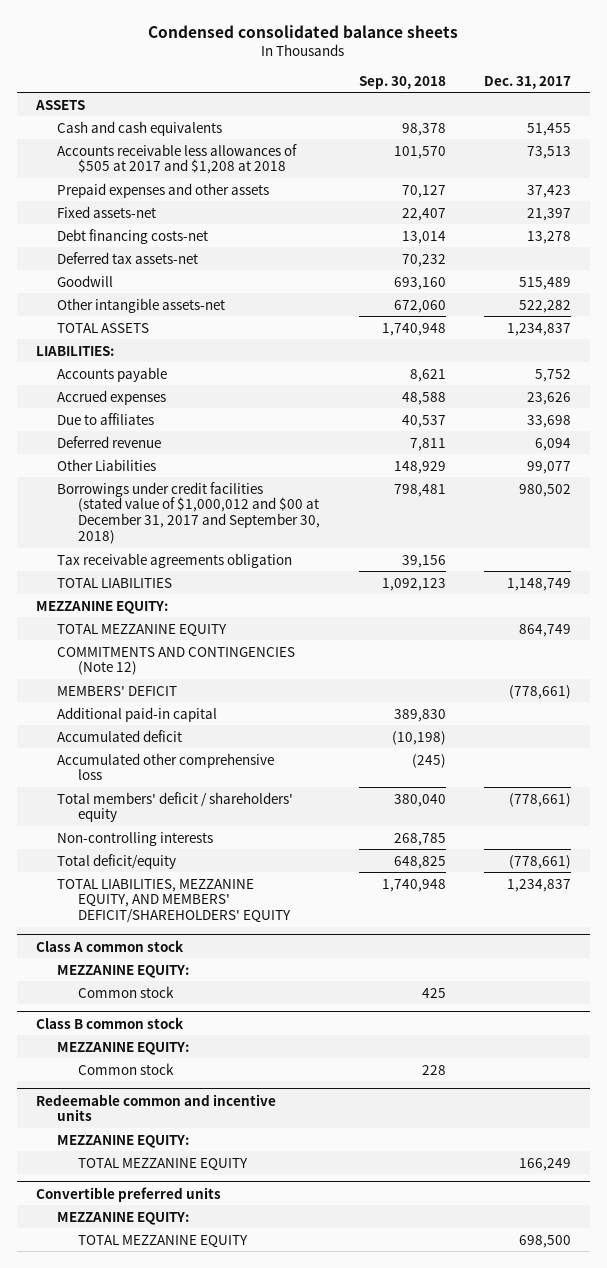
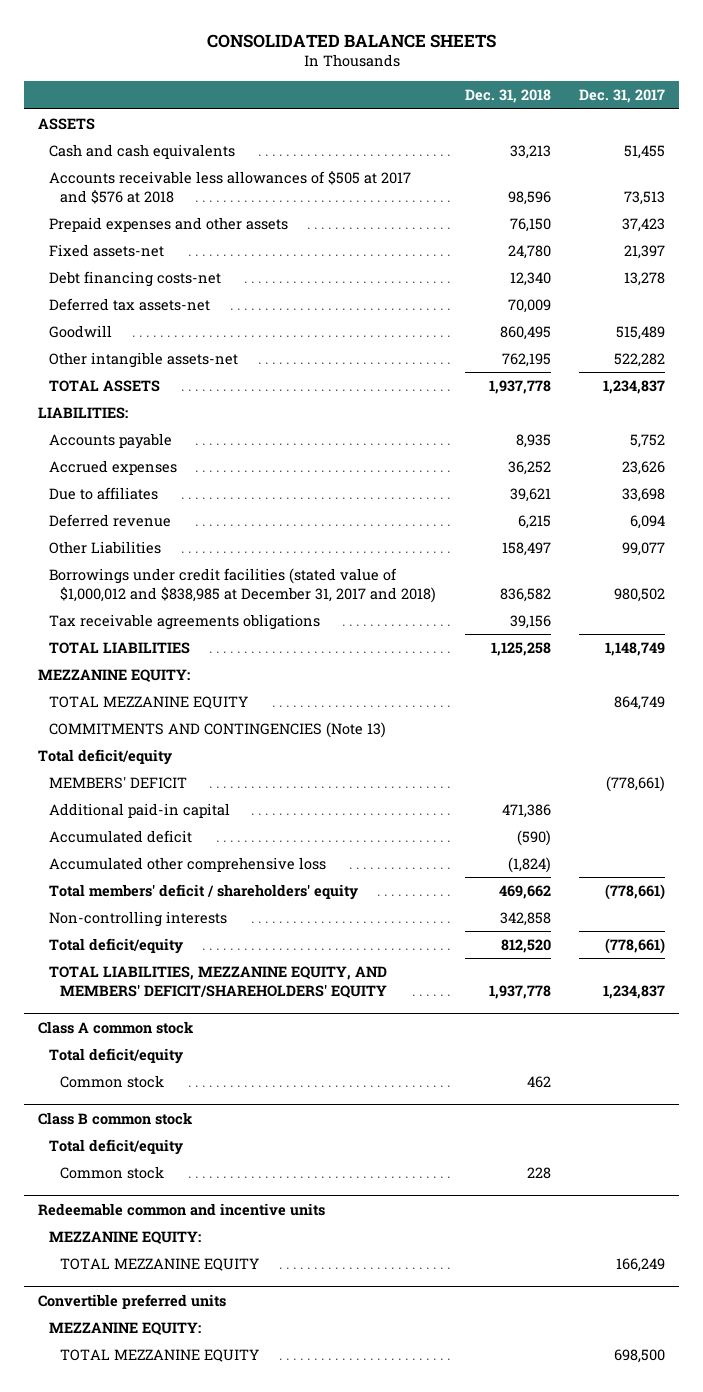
[148,24,459,38] Condensed consolidated balance sheets -> [206,33,496,48] CONSOLIDATED BALANCE SHEETS
[358,75,446,89] Sep. 30, 2018 -> none
none -> [464,89,551,104] Dec. 31, 2018
[57,143,298,175] Accounts receivable less allowances of $505 at 2017 and $1,208 at 2018 -> [49,171,412,205] Accounts receivable less allowances of $505 at 2017 and $576 at 2018
[57,481,321,545] Borrowings under credit facilities (stated value of $1,000,012 and $00 at December 31, 2017 and September 30, 2018) -> [49,568,437,604] Borrowings under credit facilities (stated value of $1,000,012 and $838,985 at December 31, 2017 and 2018)
[57,552,293,568] Tax receivable agreements obligation -> [49,614,321,631] Tax receivable agreements obligations
[57,646,296,676] COMMITMENTS AND CONTINGENCIES (Note 12) -> [49,722,387,739] COMMITMENTS AND CONTINGENCIES (Note 13)
none -> [37,749,172,766] Total deficit/equity
[57,964,190,978] MEZZANINE EQUITY: -> none
none -> [49,1048,184,1065] Total deficit/equity
[57,1041,190,1055] MEZZANINE EQUITY: -> none
none -> [49,1139,184,1156] Total deficit/equity

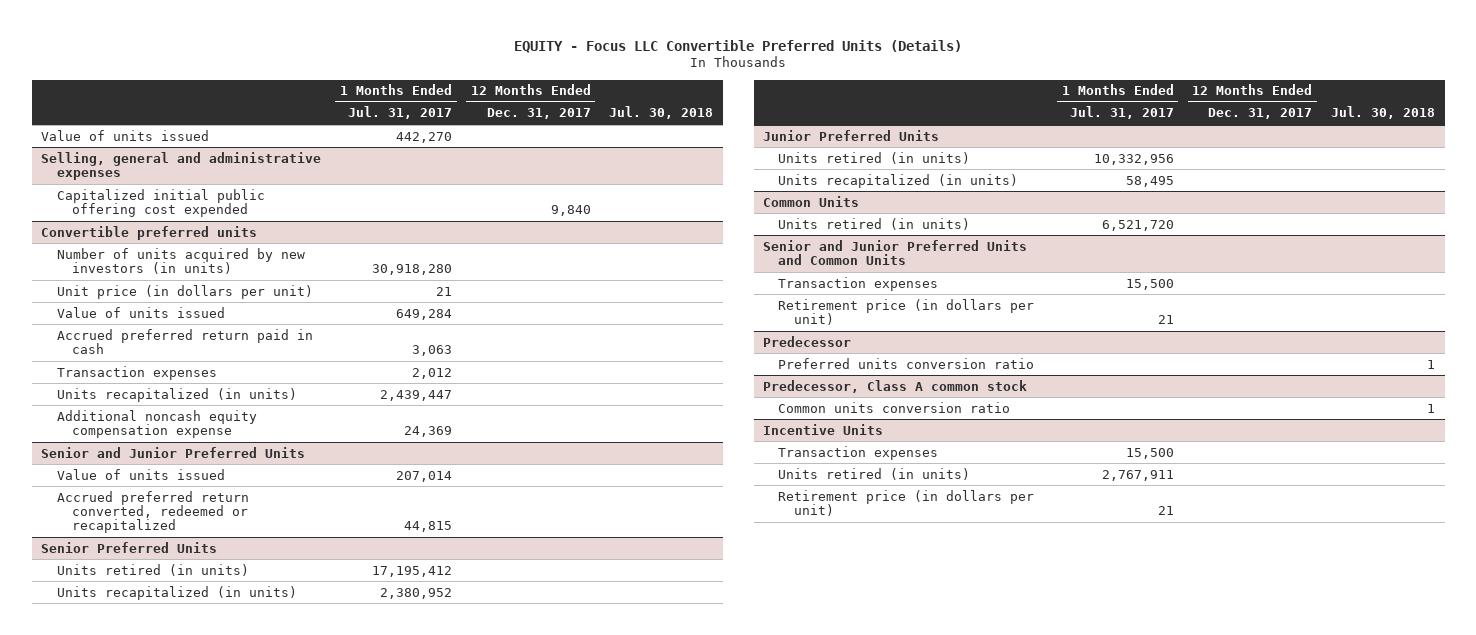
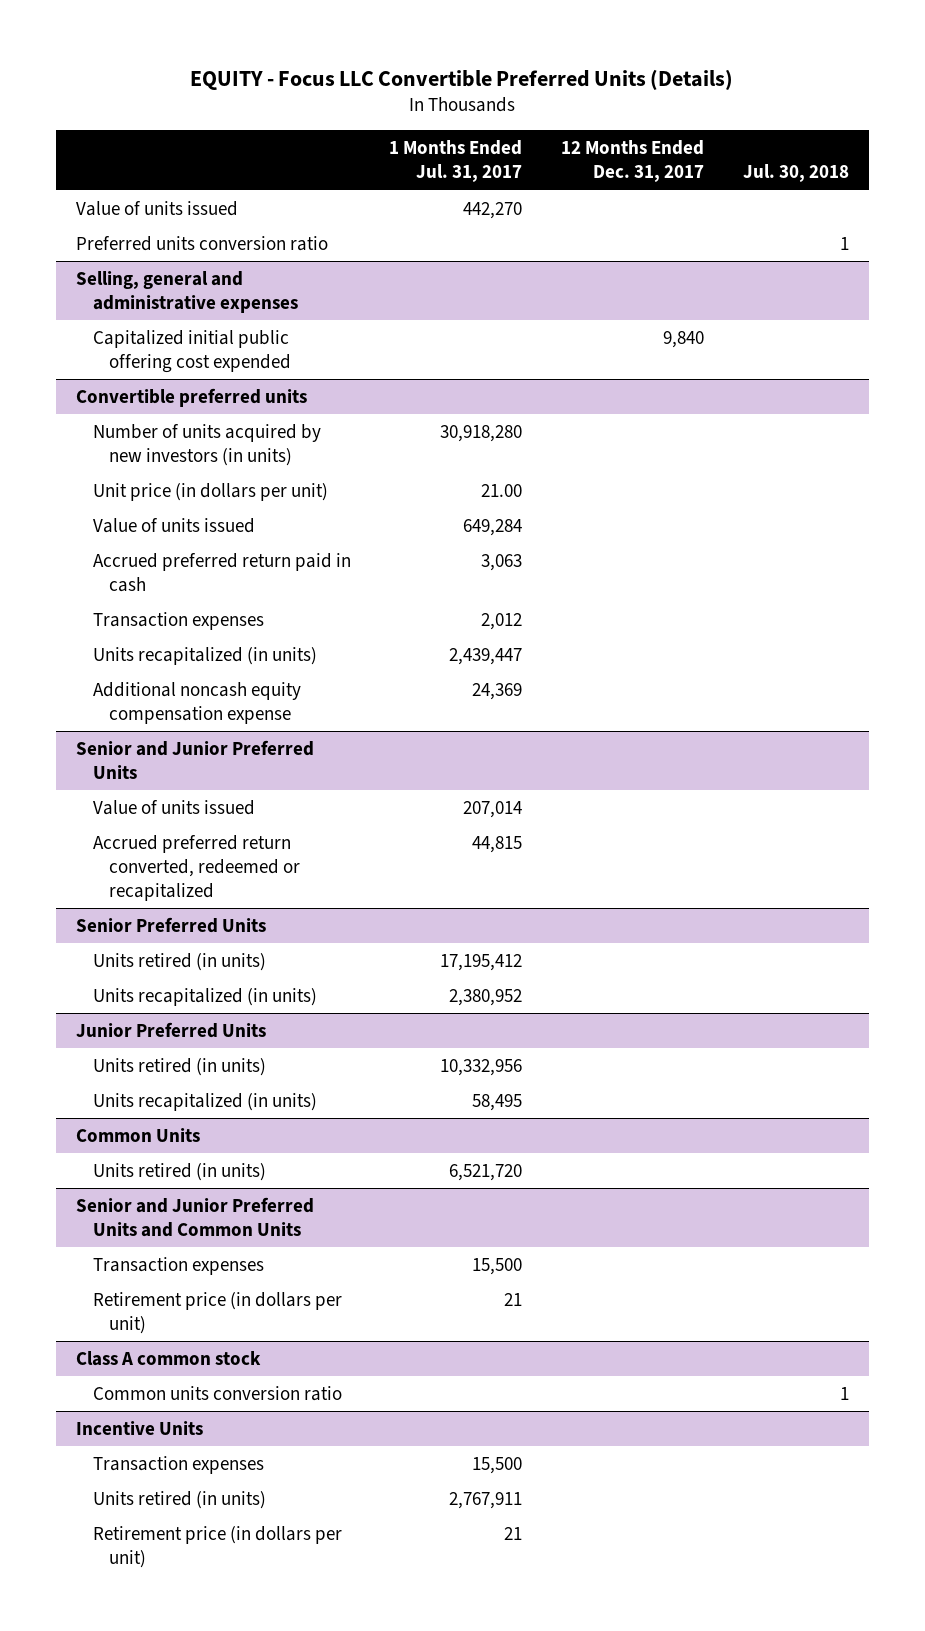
none -> [75,235,328,251] Preferred units conversion ratio
[435,286,452,296] 21 -> [481,483,523,497] 21.00
[762,335,851,347] Predecessor -> none
[778,357,1035,369] Preferred units conversion ratio -> none
[762,379,1027,393] Predecessor, Class A common stock -> [75,1350,261,1366] Class A common stock

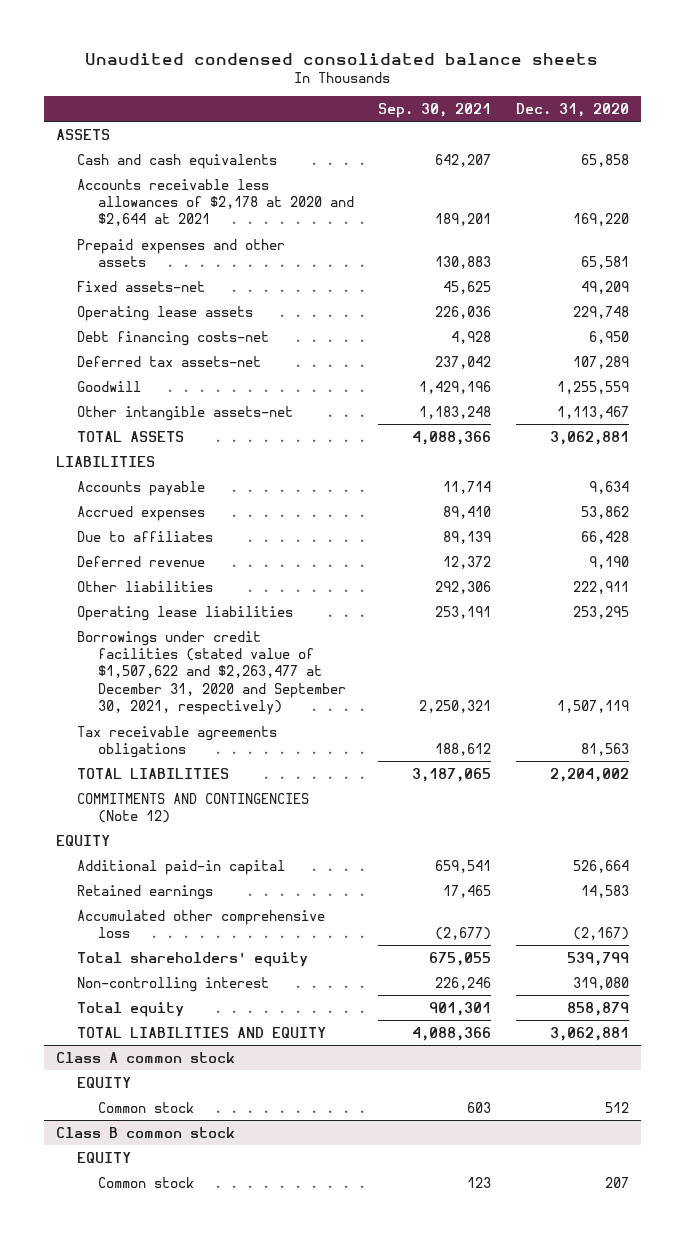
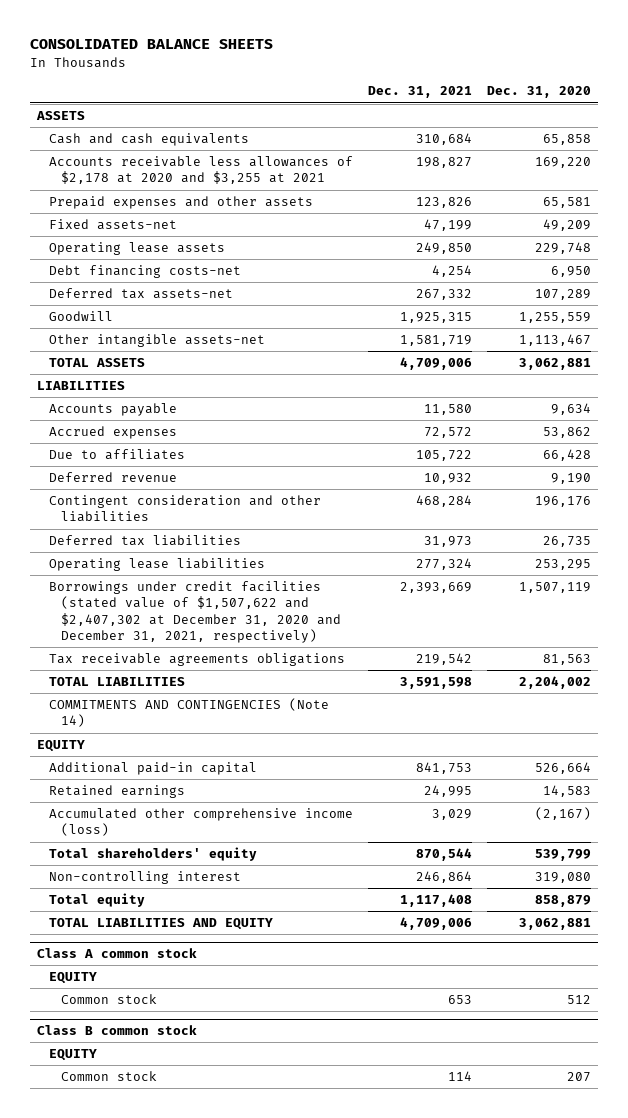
[85,52,599,65] Unaudited condensed consolidated balance sheets -> [29,39,273,50] CONSOLIDATED BALANCE SHEETS
[378,102,492,118] Sep. 30, 2021 -> none
none -> [367,86,472,99] Dec. 31, 2021
[76,178,354,227] Accounts receivable less allowances of $2,178 at 2020 and $2,644 at 2021 -> [48,156,353,185] Accounts receivable less allowances of $2,178 at 2020 and $3,255 at 2021
[76,580,213,592] Other liabilities -> none
none -> [48,495,321,523] Contingent consideration and other liabilities
none -> [48,535,241,547] Deferred tax liabilities
[76,630,346,716] Borrowings under credit facilities (stated value of $1,507,622 and $2,263,477 at December 31, 2020 and September 30, 2021, respectively) -> [48,581,341,644] Borrowings under credit facilities (stated value of $1,507,622 and $2,407,302 at December 31, 2020 and December 31, 2021, respectively)
[76,792,309,823] COMMITMENTS AND CONTINGENCIES (Note 12) -> [48,698,329,728] COMMITMENTS AND CONTINGENCIES (Note 14)
[76,909,325,938] Accumulated other comprehensive loss -> [48,808,353,837] Accumulated other comprehensive income (loss)

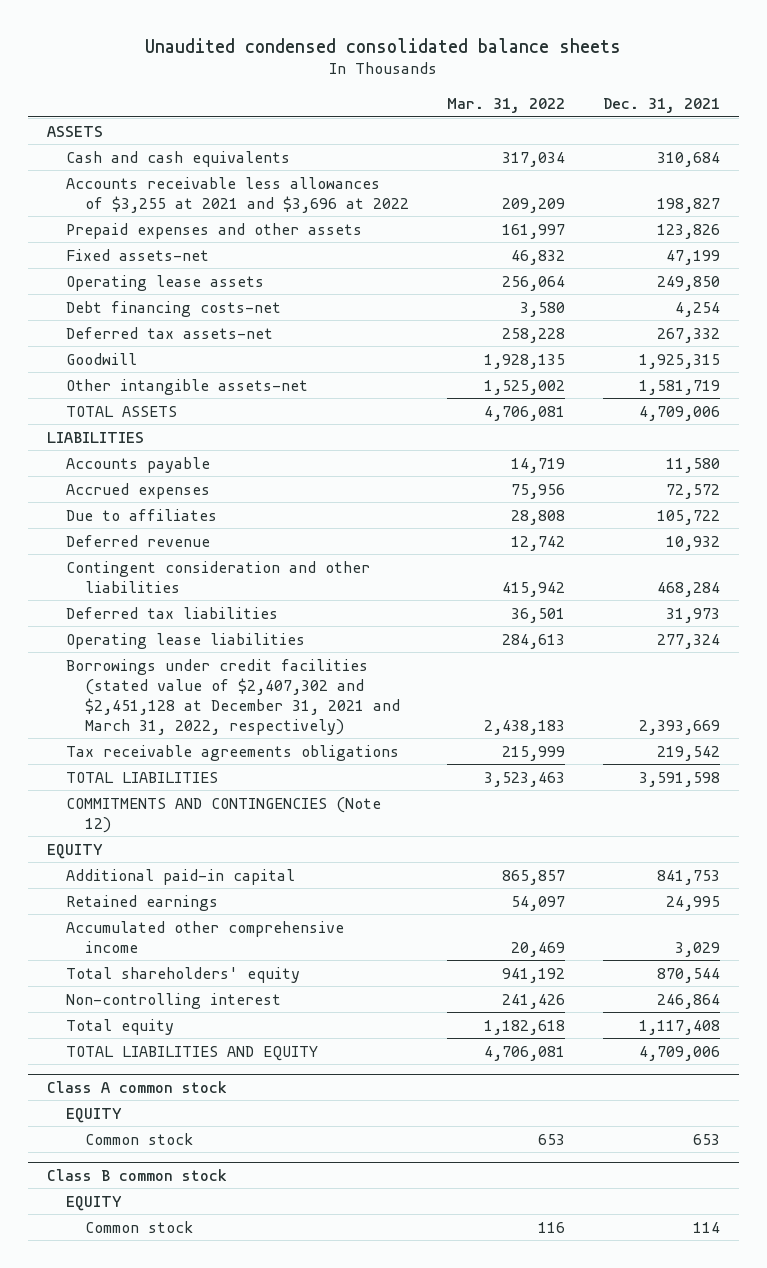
[29,39,273,50] CONSOLIDATED BALANCE SHEETS -> [145,37,622,53] Unaudited condensed consolidated balance sheets
[486,86,591,99] Dec. 31, 2020 -> none
none -> [447,98,566,114] Mar. 31, 2022
[48,156,353,185] Accounts receivable less allowances of $2,178 at 2020 and $3,255 at 2021 -> [66,176,410,213] Accounts receivable less allowances of $3,255 at 2021 and $3,696 at 2022
[48,581,341,644] Borrowings under credit facilities (stated value of $1,507,622 and $2,407,302 at December 31, 2020 and December 31, 2021, respectively) -> [66,658,401,735] Borrowings under credit facilities (stated value of $2,407,302 and $2,451,128 at December 31, 2021 and March 31, 2022, respectively)
[48,698,329,728] COMMITMENTS AND CONTINGENCIES (Note 14) -> [66,796,382,833] COMMITMENTS AND CONTINGENCIES (Note 12)
[48,808,353,837] Accumulated other comprehensive income (loss) -> [66,920,345,953] Accumulated other comprehensive income

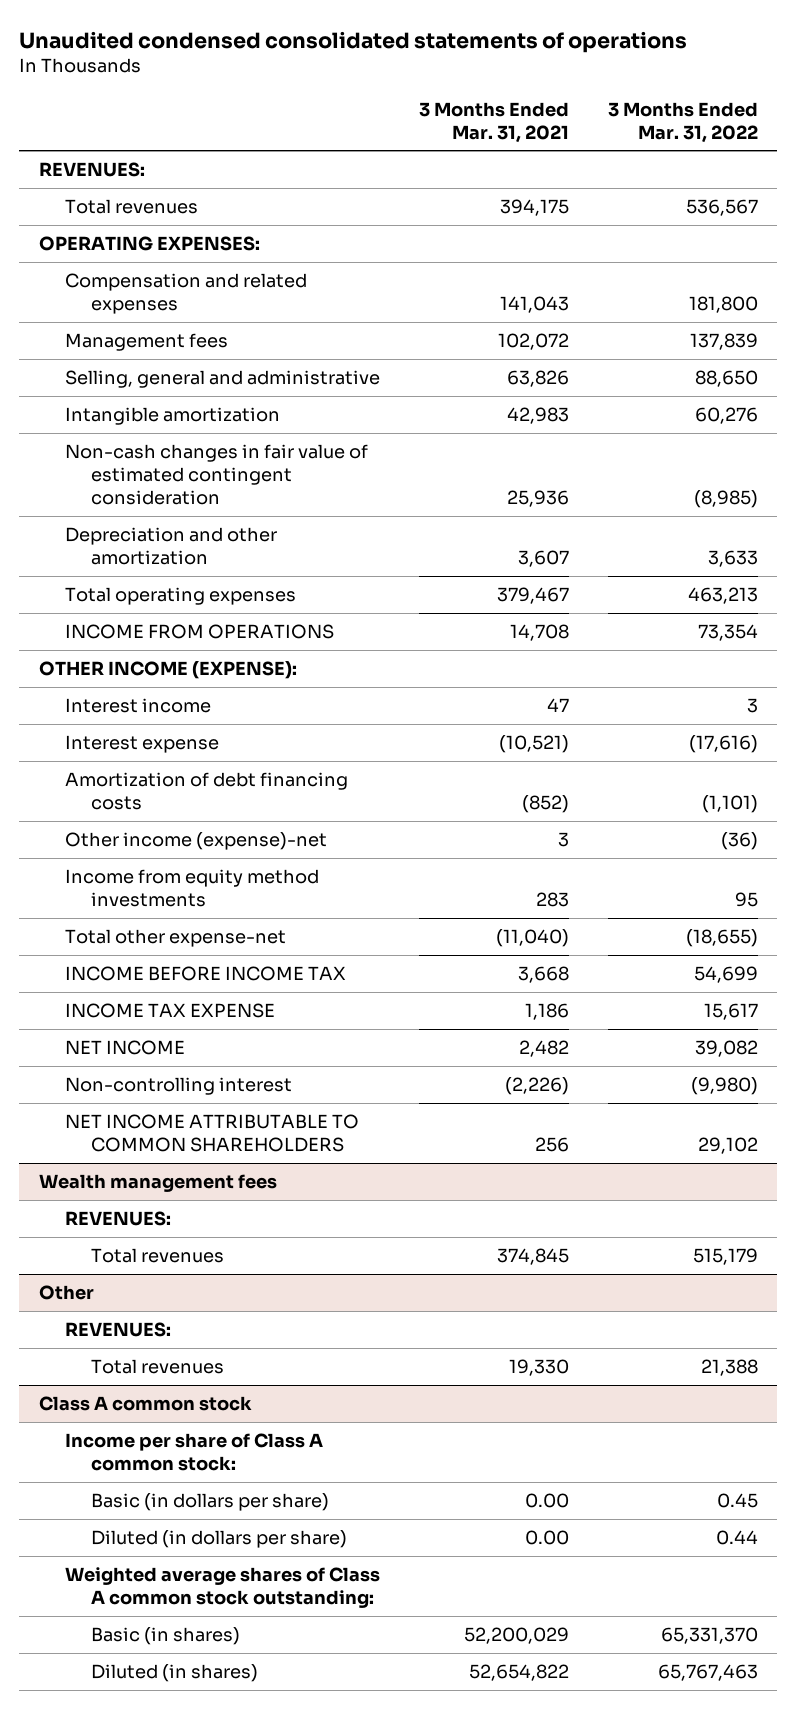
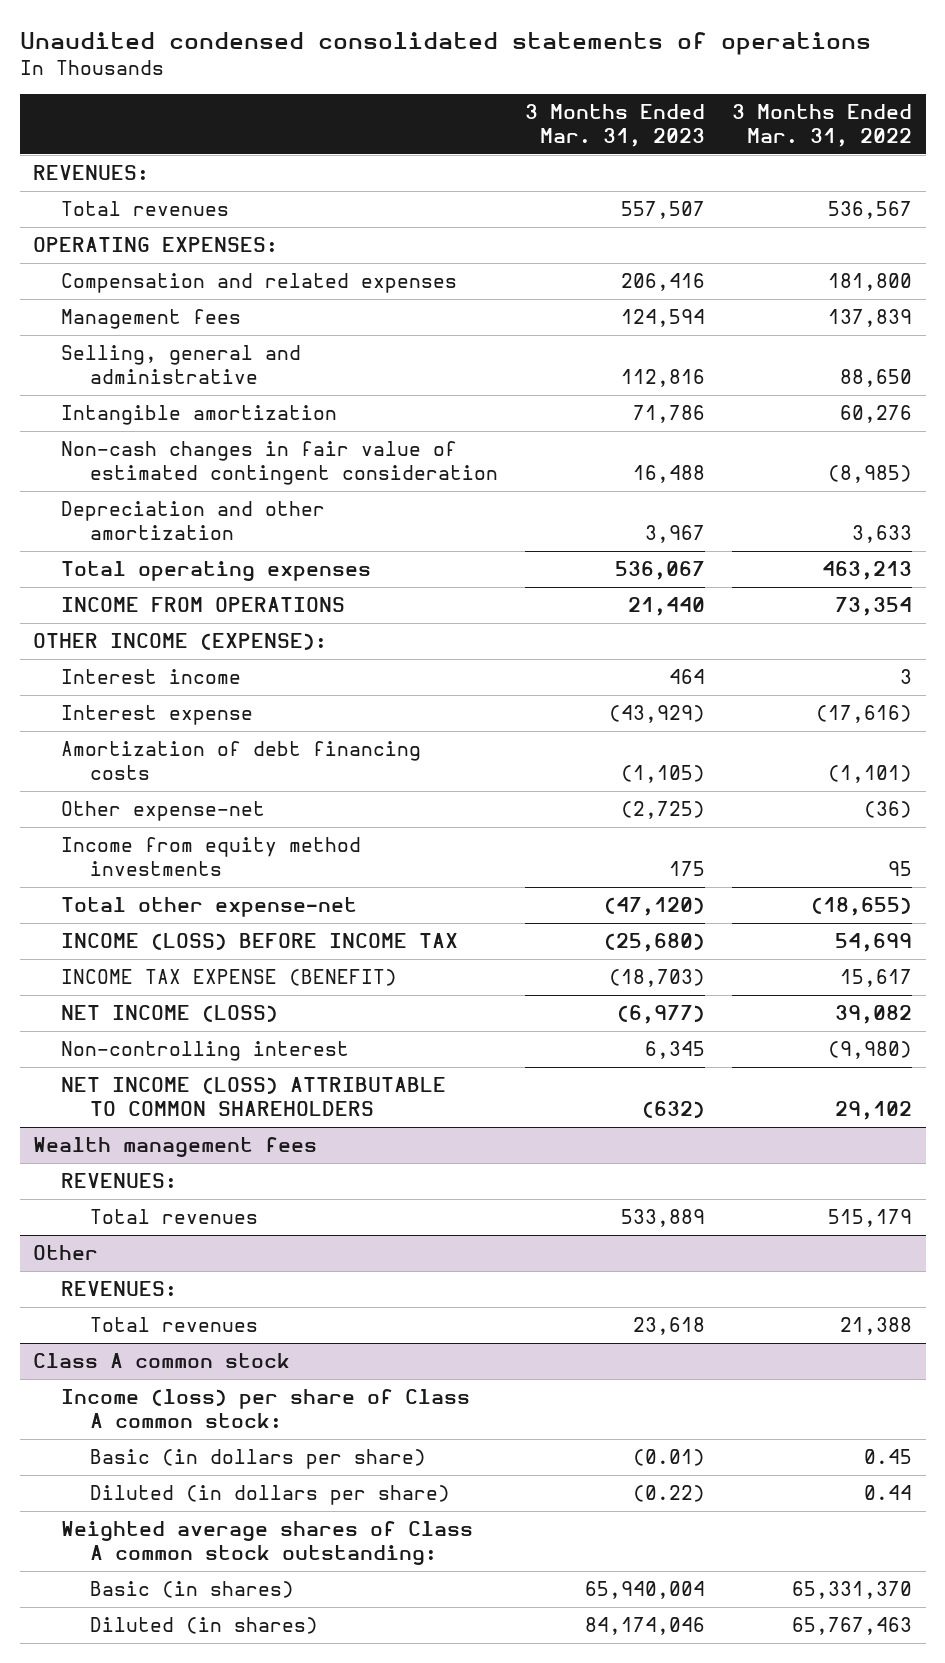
[418,101,569,143] 3 Months Ended Mar. 31, 2021 -> none
none -> [524,104,705,148] 3 Months Ended Mar. 31, 2023
[65,832,328,851] Other income (expense)-net -> [61,801,266,822] Other expense-net
[65,966,347,982] INCOME BEFORE INCOME TAX -> [61,933,459,951] INCOME (LOSS) BEFORE INCOME TAX
[65,1003,276,1019] INCOME TAX EXPENSE -> [61,969,398,987] INCOME TAX EXPENSE (BENEFIT)
[65,1040,186,1056] NET INCOME -> [61,1005,279,1023] NET INCOME (LOSS)
[65,1114,360,1153] NET INCOME ATTRIBUTABLE TO COMMON SHAREHOLDERS -> [61,1077,447,1117] NET INCOME (LOSS) ATTRIBUTABLE TO COMMON SHAREHOLDERS
[65,1433,324,1472] Income per share of Class A common stock: -> [61,1389,471,1429] Income (loss) per share of Class A common stock:

